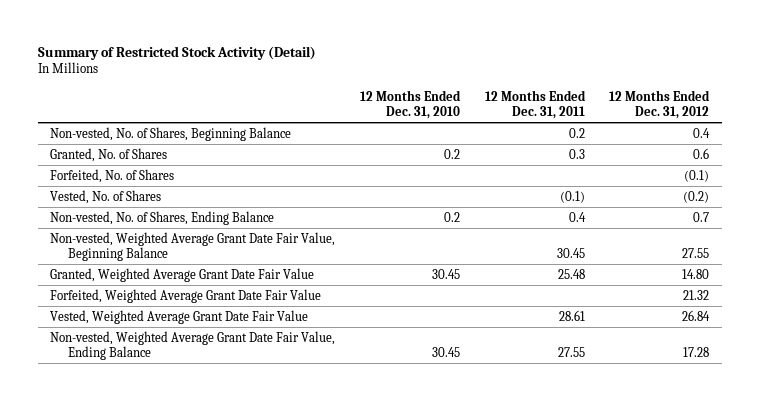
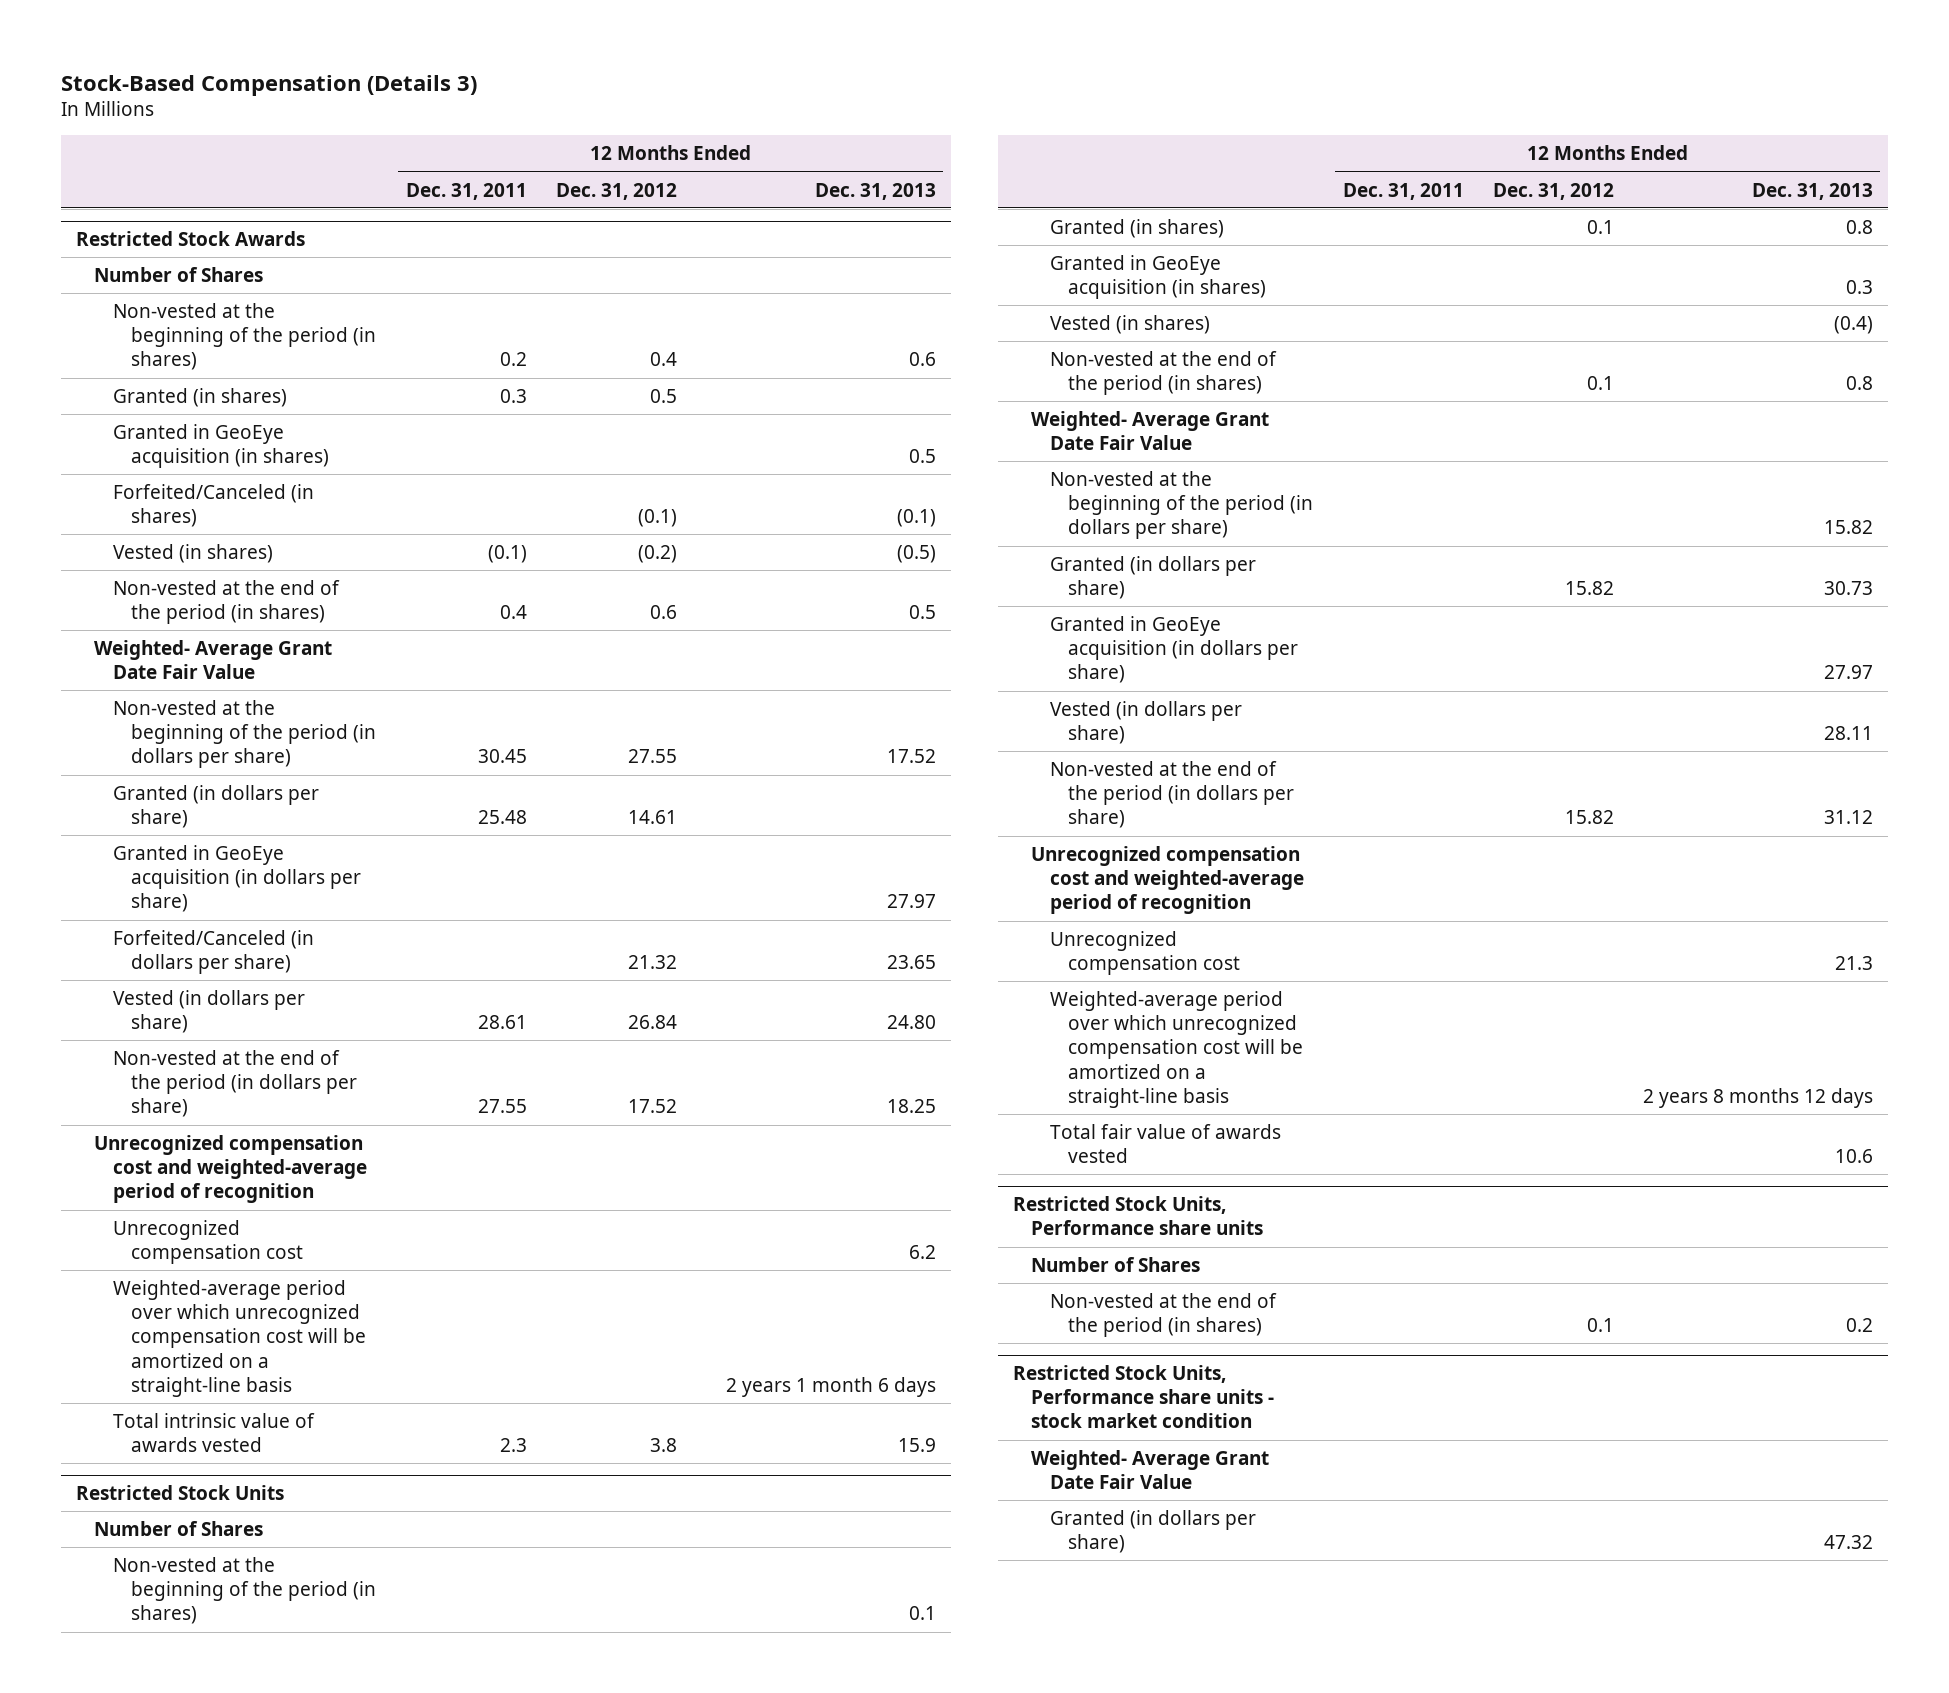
[37,45,316,60] Summary of Restricted Stock Activity (Detail) -> [61,74,478,96] Stock-Based Compensation (Details 3)
[359,89,461,119] 12 Months Ended Dec. 31, 2010 -> none
none -> [814,182,936,200] Dec. 31, 2013
[49,126,291,141] Non-vested, No. of Shares, Beginning Balance -> none
[49,147,167,162] Granted, No. of Shares -> none
[49,168,174,183] Forfeited, No. of Shares -> none
[49,189,161,204] Vested, No. of Shares -> none
[49,210,274,225] Non-vested, No. of Shares, Ending Balance -> none
[49,231,335,261] Non-vested, Weighted Average Grant Date Fair Value, Beginning Balance -> none
[49,267,314,282] Granted, Weighted Average Grant Date Fair Value -> none
[49,288,321,303] Forfeited, Weighted Average Grant Date Fair Value -> none
[49,309,308,324] Vested, Weighted Average Grant Date Fair Value -> none
[49,330,335,360] Non-vested, Weighted Average Grant Date Fair Value, Ending Balance -> none
none -> [75,231,305,247] Restricted Stock Awards
none -> [94,267,264,283] Number of Shares
none -> [112,303,377,371] Non-vested at the beginning of the period (in shares)
none -> [112,388,287,408] Granted (in shares)
none -> [112,424,330,469] Granted in GeoEye acquisition (in shares)
none -> [112,484,314,528] Forfeited/Canceled (in shares)
none -> [112,544,273,564] Vested (in shares)
none -> [112,580,340,625] Non-vested at the end of the period (in shares)
none -> [94,640,333,680] Weighted- Average Grant Date Fair Value
none -> [112,700,377,769] Non-vested at the beginning of the period (in dollars per share)
none -> [112,785,319,829] Granted (in dollars per share)
none -> [112,845,362,913] Granted in GeoEye acquisition (in dollars per share)
none -> [112,930,314,975] Forfeited/Canceled (in dollars per share)
none -> [112,990,305,1034] Vested (in dollars per share)
none -> [112,1050,358,1118] Non-vested at the end of the period (in dollars per share)
none -> [94,1135,367,1204] Unrecognized compensation cost and weighted-average period of recognition
none -> [112,1220,304,1265] Unrecognized compensation cost
none -> [112,1280,367,1397] Weighted-average period over which unrecognized compensation cost will be amortized on a straight-line basis
none -> [112,1413,315,1453] Total intrinsic value of awards vested
none -> [75,1485,284,1501] Restricted Stock Units
none -> [94,1521,264,1537] Number of Shares
none -> [112,1557,377,1625] Non-vested at the beginning of the period (in shares)
none -> [1049,219,1224,239] Granted (in shares)
none -> [1049,255,1267,300] Granted in GeoEye acquisition (in shares)
none -> [1049,315,1210,335] Vested (in shares)
none -> [1049,351,1277,396] Non-vested at the end of the period (in shares)
none -> [1031,411,1270,451] Weighted- Average Grant Date Fair Value
none -> [1049,471,1314,540] Non-vested at the beginning of the period (in dollars per share)
none -> [1049,556,1256,600] Granted (in dollars per share)
none -> [1049,616,1299,684] Granted in GeoEye acquisition (in dollars per share)
none -> [1049,701,1242,745] Vested (in dollars per share)
none -> [1049,761,1295,829] Non-vested at the end of the period (in dollars per share)
none -> [1031,846,1304,915] Unrecognized compensation cost and weighted-average period of recognition
none -> [1049,931,1241,976] Unrecognized compensation cost
none -> [1049,991,1304,1108] Weighted-average period over which unrecognized compensation cost will be amortized on a straight-line basis
none -> [1049,1124,1281,1164] Total fair value of awards vested
none -> [1012,1196,1264,1236] Restricted Stock Units, Performance share units
none -> [1031,1257,1201,1273] Number of Shares
none -> [1049,1293,1277,1338] Non-vested at the end of the period (in shares)
none -> [1012,1365,1275,1429] Restricted Stock Units, Performance share units - stock market condition
none -> [1031,1450,1270,1490] Weighted- Average Grant Date Fair Value
none -> [1049,1510,1256,1554] Granted (in dollars per share)

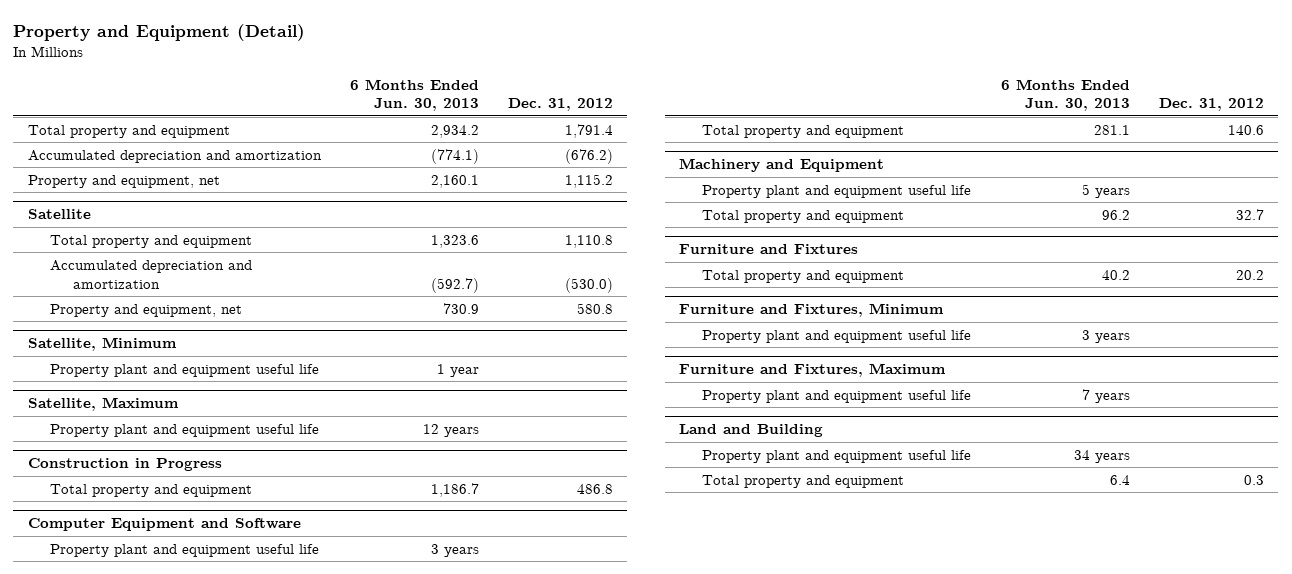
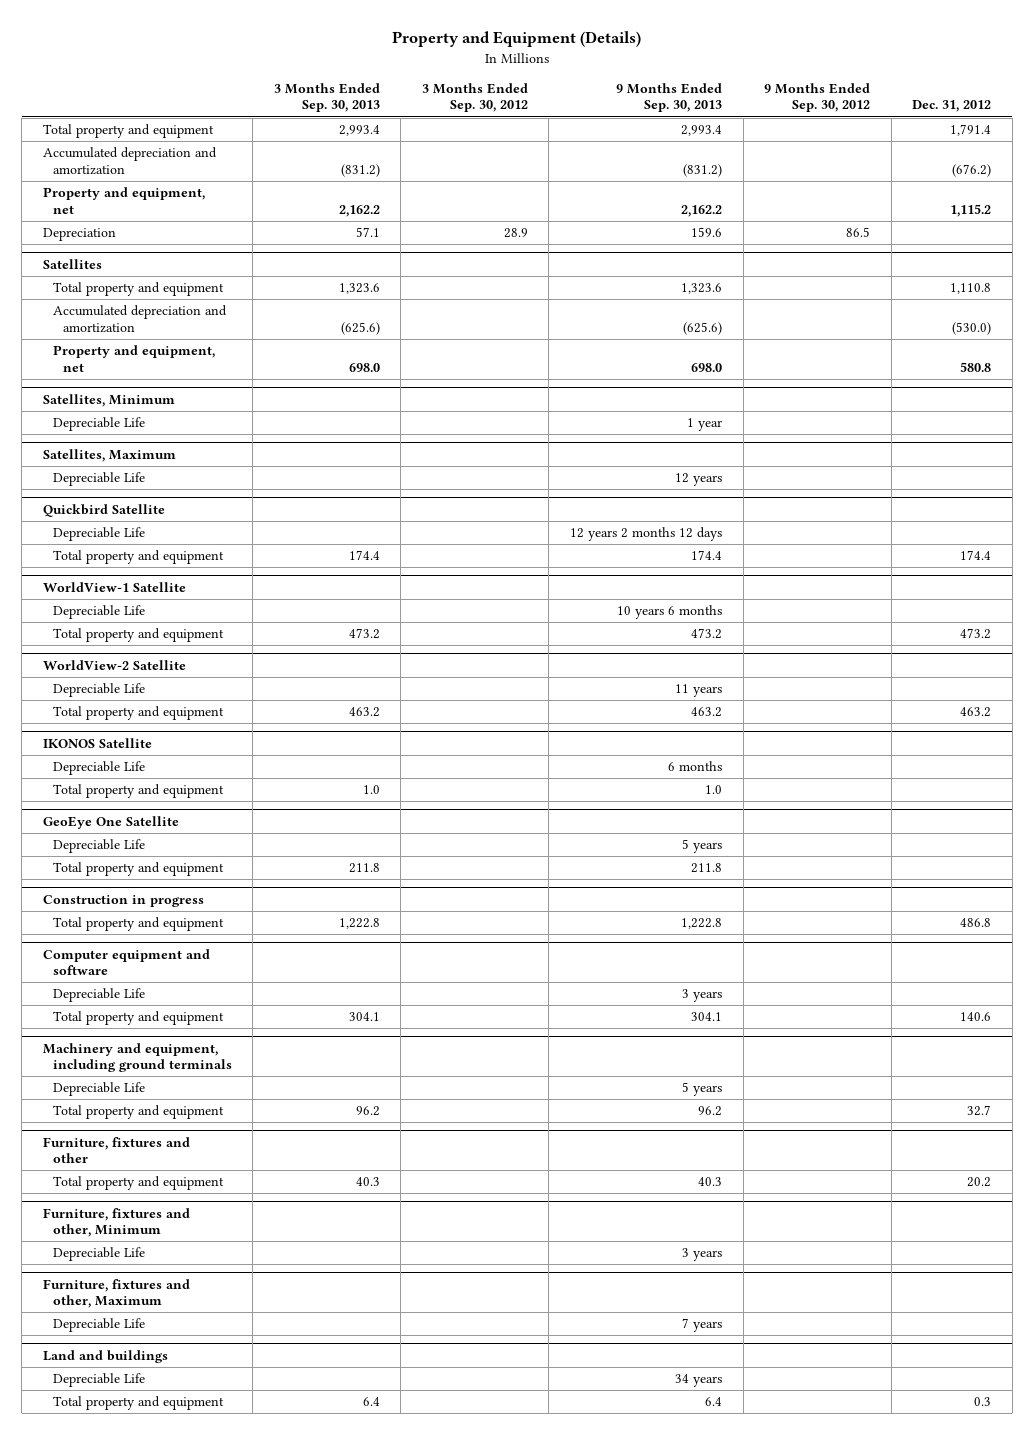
[13,23,306,41] Property and Equipment (Detail) -> [391,31,641,48] Property and Equipment (Details)
[349,78,479,112] 6 Months Ended Jun. 30, 2013 -> none
none -> [273,82,380,113] 3 Months Ended Sep. 30, 2013
none -> [421,82,528,113] 3 Months Ended Sep. 30, 2012
none -> [615,82,722,113] 9 Months Ended Sep. 30, 2013
none -> [764,82,871,113] 9 Months Ended Sep. 30, 2012
none -> [42,228,116,242] Depreciation
[27,209,91,220] Satellite -> [42,258,102,269] Satellites
[27,337,177,352] Satellite, Minimum -> none
[50,363,320,377] Property plant and equipment useful life -> none
[27,397,179,412] Satellite, Maximum -> none
[50,423,320,437] Property plant and equipment useful life -> none
none -> [42,393,175,407] Satellites, Minimum
none -> [52,417,145,432] Depreciable Life
none -> [42,448,176,462] Satellites, Maximum
none -> [52,472,145,487] Depreciable Life
none -> [42,503,165,517] Quickbird Satellite
none -> [52,527,145,542] Depreciable Life
none -> [52,550,224,565] Total property and equipment
none -> [42,581,186,592] WorldView-1 Satellite
none -> [52,605,145,620] Depreciable Life
none -> [52,628,224,643] Total property and equipment
none -> [42,659,186,670] WorldView-2 Satellite
none -> [52,683,145,698] Depreciable Life
none -> [52,706,224,721] Total property and equipment
none -> [42,737,152,748] IKONOS Satellite
none -> [52,761,145,776] Depreciable Life
none -> [52,784,224,799] Total property and equipment
none -> [42,815,179,829] GeoEye One Satellite
none -> [52,839,145,854] Depreciable Life
none -> [52,862,224,877] Total property and equipment
[27,458,222,472] Construction in Progress -> [42,894,204,907] Construction in progress
[27,518,301,532] Computer Equipment and Software -> [42,948,210,975] Computer equipment and software
[50,543,320,557] Property plant and equipment useful life -> [52,988,145,1003] Depreciable Life
[679,158,885,173] Machinery and Equipment -> [42,1042,232,1072] Machinery and equipment, including ground terminals
[701,184,971,198] Property plant and equipment useful life -> [52,1082,145,1097] Depreciable Life
[679,244,859,255] Furniture and Fixtures -> [42,1136,190,1163] Furniture, fixtures and other
[679,303,945,318] Furniture and Fixtures, Minimum -> [42,1207,190,1237] Furniture, fixtures and other, Minimum
[701,329,971,343] Property plant and equipment useful life -> [52,1247,145,1262] Depreciable Life
[679,363,947,378] Furniture and Fixtures, Maximum -> [42,1278,190,1308] Furniture, fixtures and other, Maximum
[701,389,971,403] Property plant and equipment useful life -> [52,1318,145,1333] Depreciable Life
[679,424,824,438] Land and Building -> [42,1349,168,1363] Land and buildings
[701,449,971,463] Property plant and equipment useful life -> [52,1373,145,1388] Depreciable Life

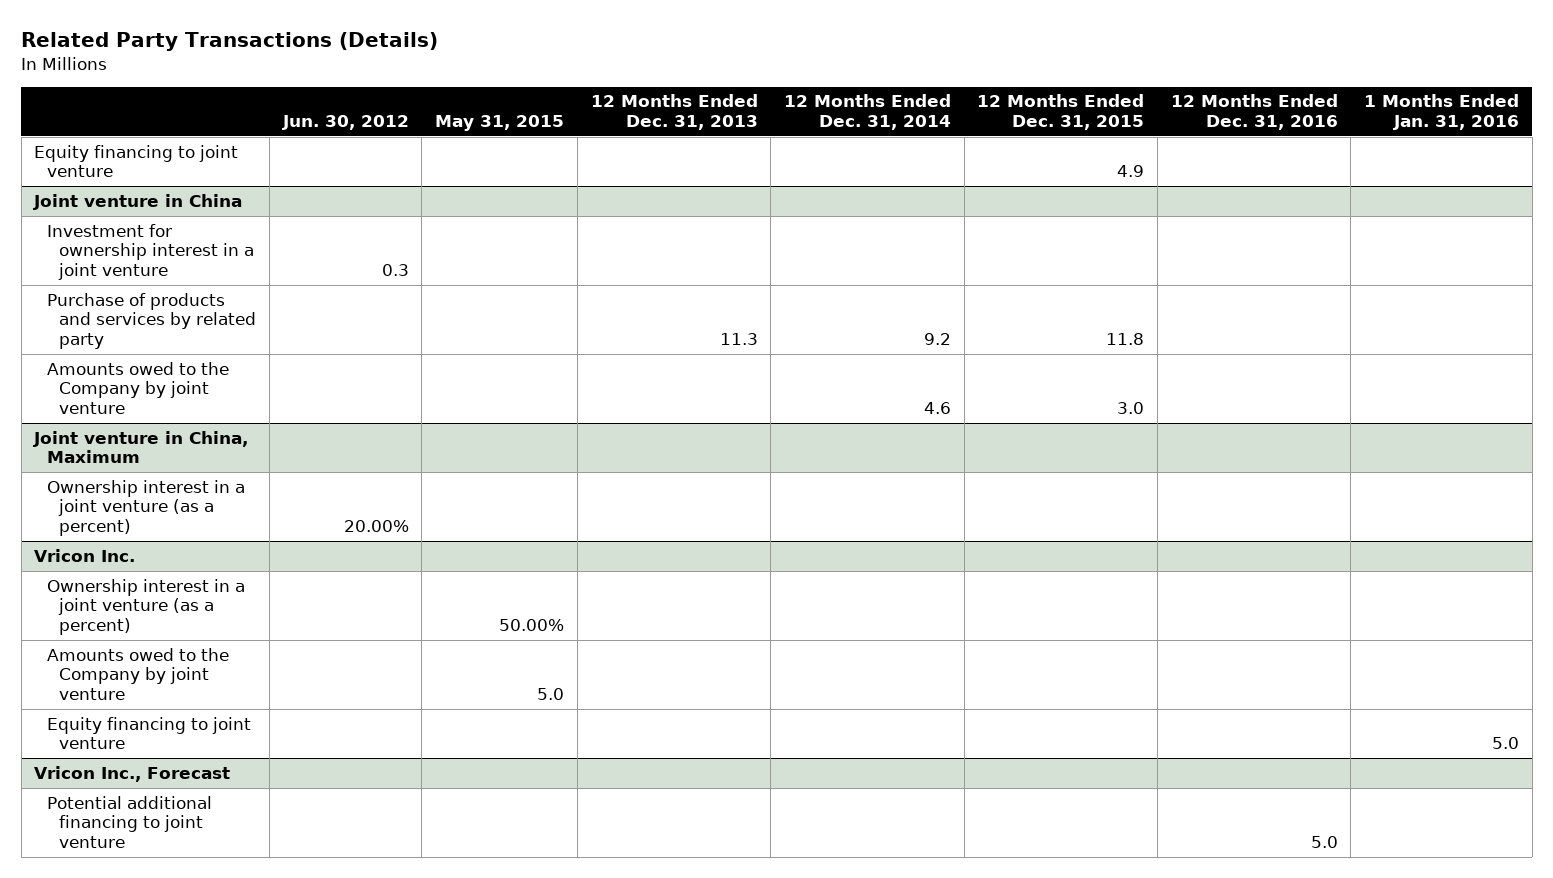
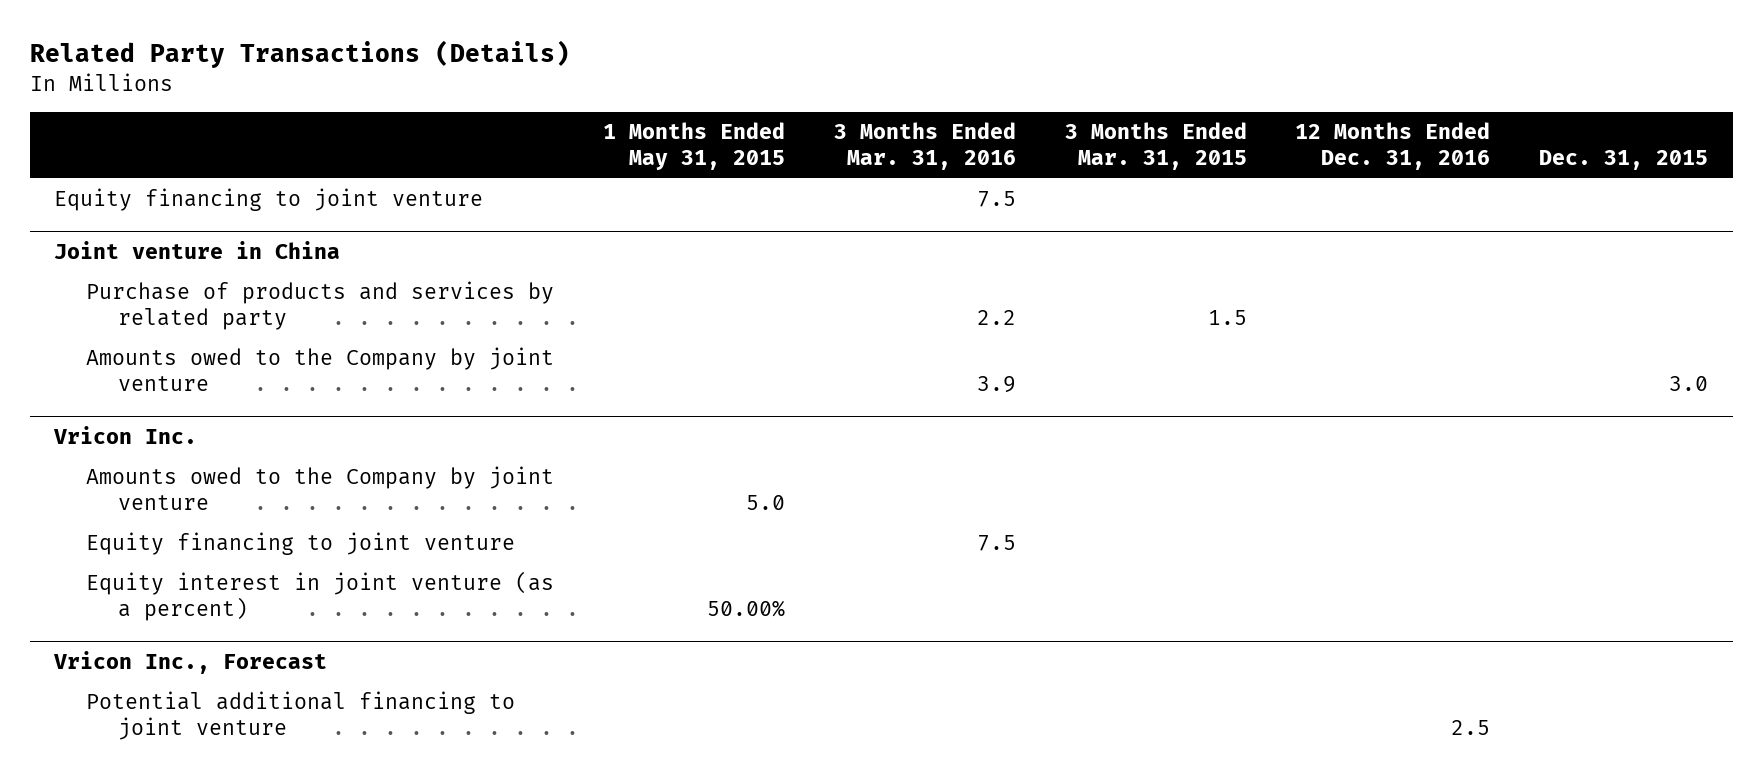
[281,115,409,131] Jun. 30, 2012 -> none
[435,115,565,132] May 31, 2015 -> none
[590,94,758,131] 12 Months Ended Dec. 31, 2013 -> none
[783,94,951,131] 12 Months Ended Dec. 31, 2014 -> none
[977,94,1145,131] 12 Months Ended Dec. 31, 2015 -> none
[1363,94,1519,131] 1 Months Ended Jan. 31, 2016 -> none
none -> [602,122,785,171] 1 Months Ended May 31, 2015
none -> [833,122,1016,171] 3 Months Ended Mar. 31, 2016
none -> [1064,122,1247,171] 3 Months Ended Mar. 31, 2015
none -> [1539,150,1709,171] Dec. 31, 2015
[46,223,255,281] Investment for ownership interest in a joint venture -> none
[33,430,249,464] Joint venture in China, Maximum -> none
[46,479,245,537] Ownership interest in a joint venture (as a percent) -> none
[46,578,245,636] Ownership interest in a joint venture (as a percent) -> none
none -> [86,571,555,622] Equity interest in joint venture (as a percent)
[1310,836,1338,849] 5.0 -> [1451,720,1491,736] 2.5

